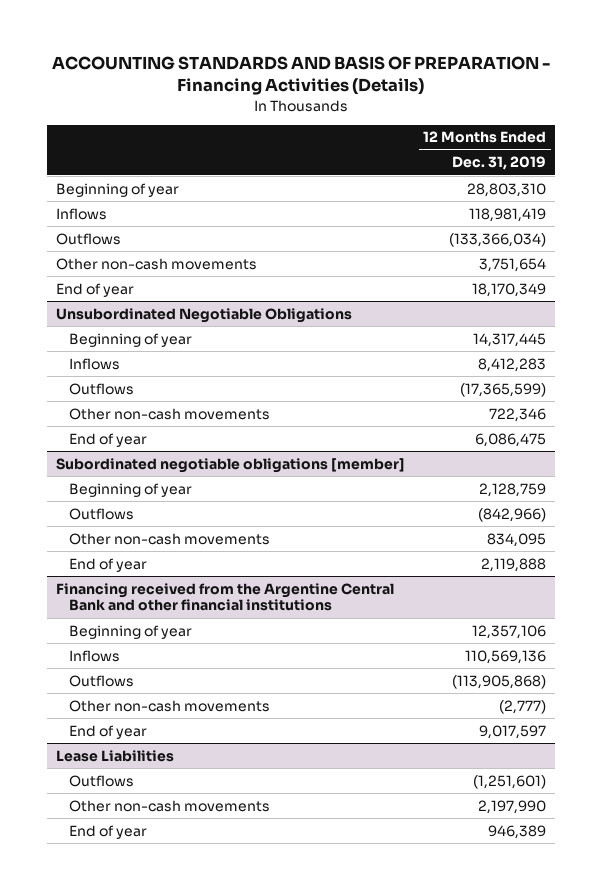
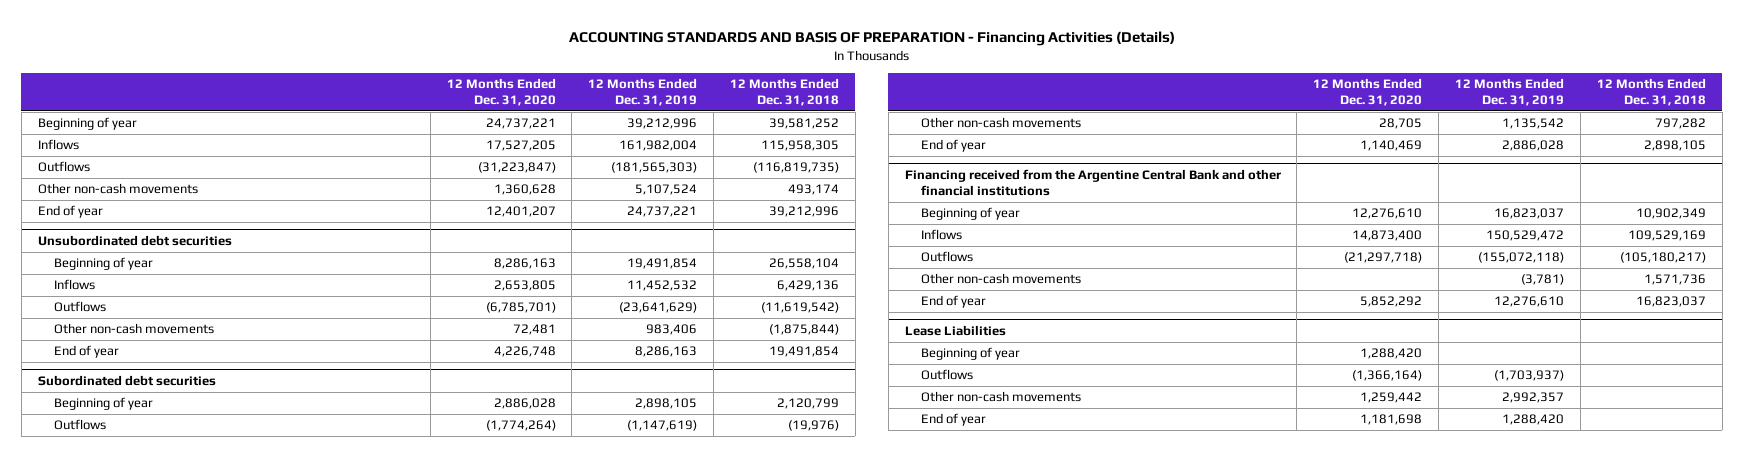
none -> [446,78,556,106] 12 Months Ended Dec. 31, 2020
none -> [730,78,840,106] 12 Months Ended Dec. 31, 2018
[56,307,353,323] Unsubordinated Negotiable Obligations -> none
[56,457,406,473] Subordinated negotiable obligations [member] -> none
[467,182,547,197] 28,803,310 -> [627,118,698,130] 39,212,996
[469,207,547,222] 118,981,419 -> [619,140,698,152] 161,982,004
[449,232,547,247] (133,366,034) -> [611,162,698,174] (181,565,303)
[479,257,547,272] 3,751,654 -> [635,184,698,196] 5,107,524
[472,282,547,297] 18,170,349 -> [627,206,698,218] 24,737,221
none -> [37,235,232,247] Unsubordinated debt securities
[473,332,547,347] 14,317,445 -> [627,258,698,270] 19,491,854
[478,357,547,372] 8,412,283 -> [627,280,698,292] 11,452,532
[460,382,547,397] (17,365,599) -> [619,302,698,314] (23,641,629)
[489,407,547,422] 722,346 -> [646,324,698,336] 983,406
[475,432,547,447] 6,086,475 -> [635,346,698,358] 8,286,163
none -> [37,375,216,387] Subordinated debt securities
[479,482,547,497] 2,128,759 -> [635,398,698,410] 2,898,105
[478,507,547,522] (842,966) -> [627,420,698,432] (1,147,619)
[487,532,547,547] 834,095 -> [1502,118,1565,130] 1,135,542
[481,557,547,572] 2,119,888 -> [1502,140,1565,152] 2,886,028
[472,624,547,639] 12,357,106 -> [1494,208,1565,220] 16,823,037
[465,649,547,664] 110,569,136 -> [1486,230,1565,242] 150,529,472
[452,674,547,689] (113,905,868) -> [1478,252,1565,264] (155,072,118)
[499,699,547,714] (2,777) -> [1521,274,1565,286] (3,781)
[479,724,547,739] 9,017,597 -> [1494,296,1565,308] 12,276,610
none -> [920,347,1020,361] Beginning of year
[473,774,547,789] (1,251,601) -> [1494,370,1565,382] (1,703,937)
[478,799,547,814] 2,197,990 -> [1502,392,1565,404] 2,992,357
[488,824,547,839] 946,389 -> [1502,414,1565,426] 1,288,420

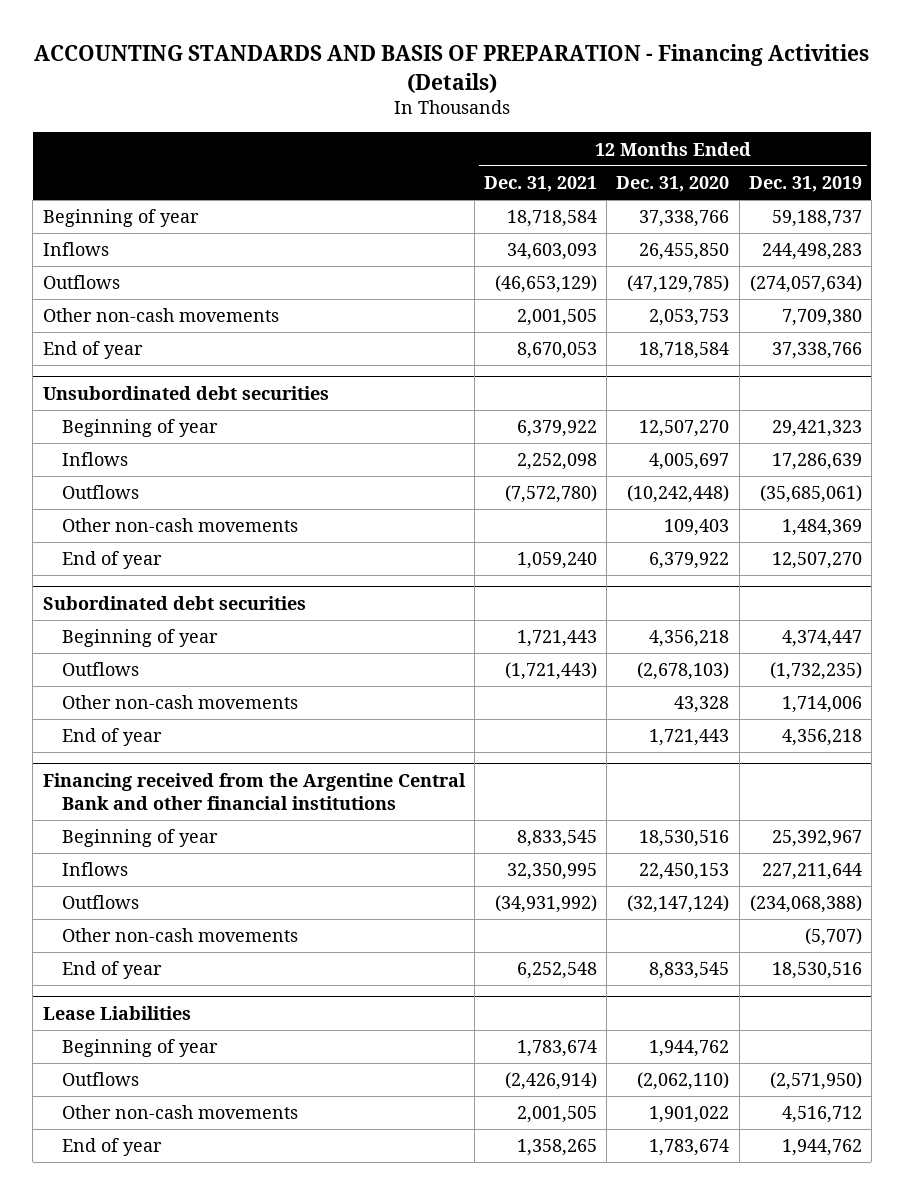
[730,78,840,106] 12 Months Ended Dec. 31, 2018 -> none
none -> [483,176,597,193] Dec. 31, 2021
[485,118,556,130] 24,737,221 -> [639,210,730,228] 37,338,766
[627,118,698,130] 39,212,996 -> [771,210,862,228] 59,188,737
[485,140,556,152] 17,527,205 -> [639,243,730,261] 26,455,850
[619,140,698,152] 161,982,004 -> [761,243,862,261] 244,498,283
[477,162,556,174] (31,223,847) -> [627,275,730,294] (47,129,785)
[611,162,698,174] (181,565,303) -> [749,275,862,294] (274,057,634)
[493,184,556,196] 1,360,628 -> [649,309,730,327] 2,053,753
[635,184,698,196] 5,107,524 -> [781,309,862,327] 7,709,380
[485,206,556,218] 12,401,207 -> [639,342,730,360] 18,718,584
[627,206,698,218] 24,737,221 -> [771,342,862,360] 37,338,766
[493,258,556,270] 8,286,163 -> [639,420,730,438] 12,507,270
[627,258,698,270] 19,491,854 -> [771,420,862,438] 29,421,323
[493,280,556,292] 2,653,805 -> [649,453,730,471] 4,005,697
[627,280,698,292] 11,452,532 -> [771,453,862,471] 17,286,639
[485,302,556,314] (6,785,701) -> [627,485,730,504] (10,242,448)
[619,302,698,314] (23,641,629) -> [759,485,862,504] (35,685,061)
[512,324,556,336] 72,481 -> [664,519,730,537] 109,403
[646,324,698,336] 983,406 -> [781,519,862,537] 1,484,369
[493,346,556,358] 4,226,748 -> [649,552,730,570] 6,379,922
[635,346,698,358] 8,286,163 -> [771,552,862,570] 12,507,270
[493,398,556,410] 2,886,028 -> [649,630,730,648] 4,356,218
[635,398,698,410] 2,898,105 -> [781,630,862,648] 4,374,447
[485,420,556,432] (1,774,264) -> [637,662,730,681] (2,678,103)
[627,420,698,432] (1,147,619) -> [769,662,862,681] (1,732,235)
[1379,118,1423,130] 28,705 -> [674,696,730,714] 43,328
[1502,118,1565,130] 1,135,542 -> [781,696,862,714] 1,714,006
[1360,140,1423,152] 1,140,469 -> [649,729,730,747] 1,721,443
[1502,140,1565,152] 2,886,028 -> [781,729,862,747] 4,356,218
[1352,208,1423,220] 12,276,610 -> [639,830,730,848] 18,530,516
[1494,208,1565,220] 16,823,037 -> [771,830,862,848] 25,392,967
[1352,230,1423,242] 14,873,400 -> [639,863,730,881] 22,450,153
[1486,230,1565,242] 150,529,472 -> [761,863,862,881] 227,211,644
[1344,252,1423,264] (21,297,718) -> [627,895,730,914] (32,147,124)
[1478,252,1565,264] (155,072,118) -> [749,895,862,914] (234,068,388)
[1521,274,1565,286] (3,781) -> [804,928,862,947] (5,707)
[1360,296,1423,308] 5,852,292 -> [649,962,730,980] 8,833,545
[1494,296,1565,308] 12,276,610 -> [771,962,862,980] 18,530,516
[1360,348,1423,360] 1,288,420 -> [649,1040,730,1058] 1,944,762
[1352,370,1423,382] (1,366,164) -> [637,1072,730,1091] (2,062,110)
[1494,370,1565,382] (1,703,937) -> [769,1072,862,1091] (2,571,950)
[1360,392,1423,404] 1,259,442 -> [649,1106,730,1124] 1,901,022
[1502,392,1565,404] 2,992,357 -> [781,1106,862,1124] 4,516,712
[1360,414,1423,426] 1,181,698 -> [649,1139,730,1157] 1,783,674
[1502,414,1565,426] 1,288,420 -> [781,1139,862,1157] 1,944,762

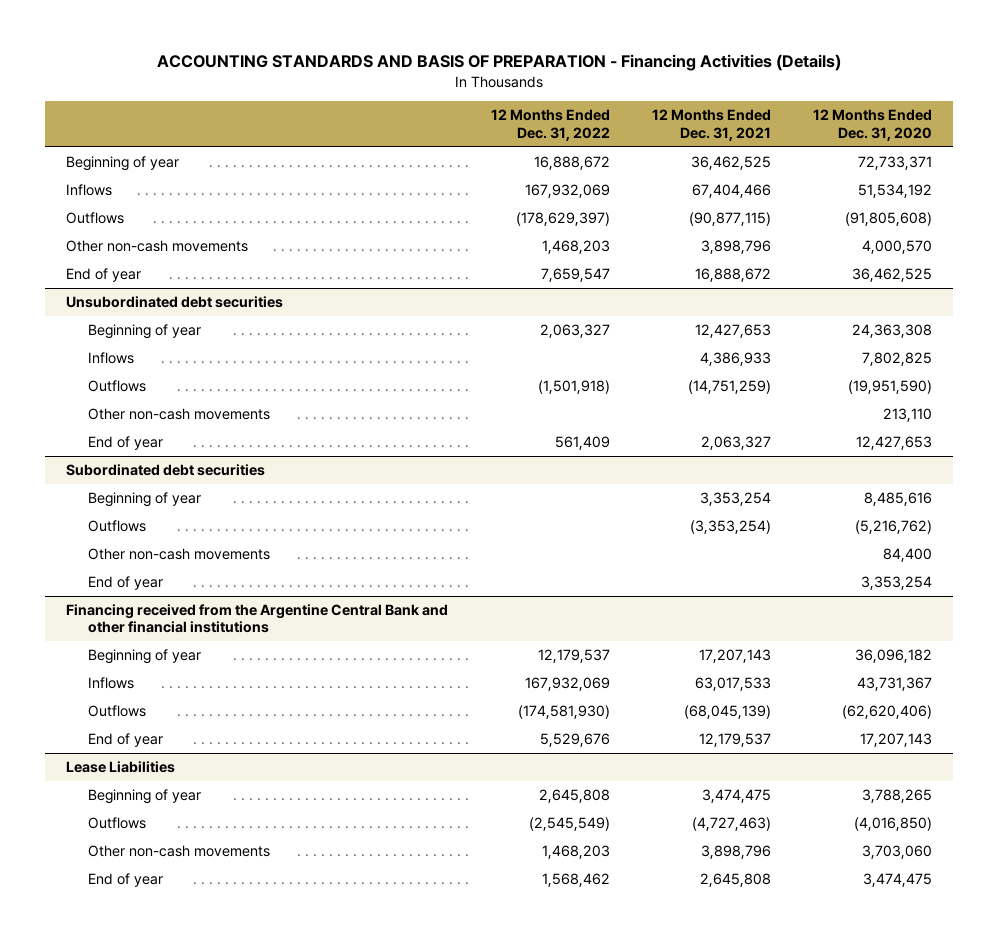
[748,176,862,193] Dec. 31, 2019 -> none
none -> [490,109,610,141] 12 Months Ended Dec. 31, 2022
[506,210,597,228] 18,718,584 -> [690,156,771,171] 36,462,525
[639,210,730,228] 37,338,766 -> [858,156,933,171] 72,733,371
[506,243,597,261] 34,603,093 -> [691,184,771,199] 67,404,466
[639,243,730,261] 26,455,850 -> [858,184,933,199] 51,534,192
[494,275,597,294] (46,653,129) -> [688,212,771,227] (90,877,115)
[627,275,730,294] (47,129,785) -> [845,212,933,227] (91,805,608)
[516,309,597,327] 2,001,505 -> [700,240,771,255] 3,898,796
[649,309,730,327] 2,053,753 -> [862,240,933,255] 4,000,570
[516,342,597,360] 8,670,053 -> [694,268,771,283] 16,888,672
[639,342,730,360] 18,718,584 -> [852,268,933,283] 36,462,525
[516,420,597,438] 6,379,922 -> [694,324,771,339] 12,427,653
[639,420,730,438] 12,507,270 -> [852,324,933,339] 24,363,308
[516,453,597,471] 2,252,098 -> [699,352,771,367] 4,386,933
[649,453,730,471] 4,005,697 -> [862,352,933,367] 7,802,825
[504,485,597,504] (7,572,780) -> [687,380,771,395] (14,751,259)
[627,485,730,504] (10,242,448) -> [848,380,933,395] (19,951,590)
[664,519,730,537] 109,403 -> [883,408,933,423] 213,110
[516,552,597,570] 1,059,240 -> [700,436,771,451] 2,063,327
[649,552,730,570] 6,379,922 -> [856,436,933,451] 12,427,653
[516,630,597,648] 1,721,443 -> [699,492,771,507] 3,353,254
[649,630,730,648] 4,356,218 -> [864,492,933,507] 8,485,616
[504,662,597,681] (1,721,443) -> [689,520,771,535] (3,353,254)
[637,662,730,681] (2,678,103) -> [855,520,933,535] (5,216,762)
[674,696,730,714] 43,328 -> [883,548,933,563] 84,400
[649,729,730,747] 1,721,443 -> [861,576,933,591] 3,353,254
[62,928,299,943] Other non-cash movements -> none
[516,830,597,848] 8,833,545 -> [698,649,771,664] 17,207,143
[639,830,730,848] 18,530,516 -> [855,649,933,664] 36,096,182
[506,863,597,881] 32,350,995 -> [694,677,771,692] 63,017,533
[639,863,730,881] 22,450,153 -> [857,677,933,692] 43,731,367
[494,895,597,914] (34,931,992) -> [683,705,771,720] (68,045,139)
[627,895,730,914] (32,147,124) -> [842,705,933,720] (62,620,406)
[516,962,597,980] 6,252,548 -> [698,733,771,748] 12,179,537
[649,962,730,980] 8,833,545 -> [860,733,933,748] 17,207,143
[516,1040,597,1058] 1,783,674 -> [701,789,771,804] 3,474,475
[649,1040,730,1058] 1,944,762 -> [862,789,933,804] 3,788,265
[504,1072,597,1091] (2,426,914) -> [691,817,771,832] (4,727,463)
[637,1072,730,1091] (2,062,110) -> [854,817,933,832] (4,016,850)
[516,1106,597,1124] 2,001,505 -> [700,845,771,860] 3,898,796
[649,1106,730,1124] 1,901,022 -> [862,845,933,860] 3,703,060
[516,1139,597,1157] 1,358,265 -> [699,873,771,888] 2,645,808
[649,1139,730,1157] 1,783,674 -> [863,873,933,888] 3,474,475

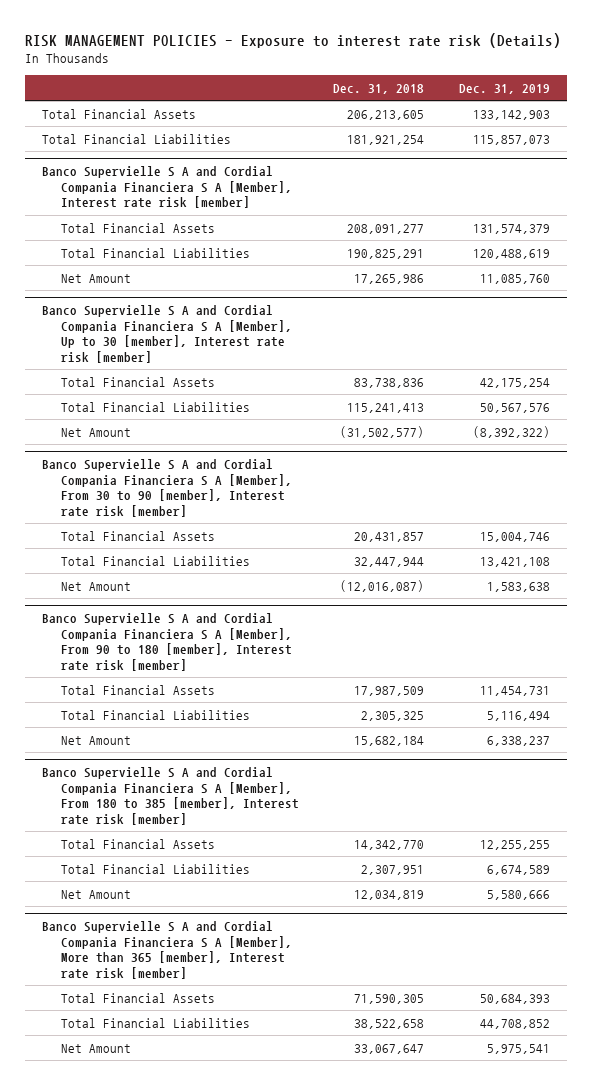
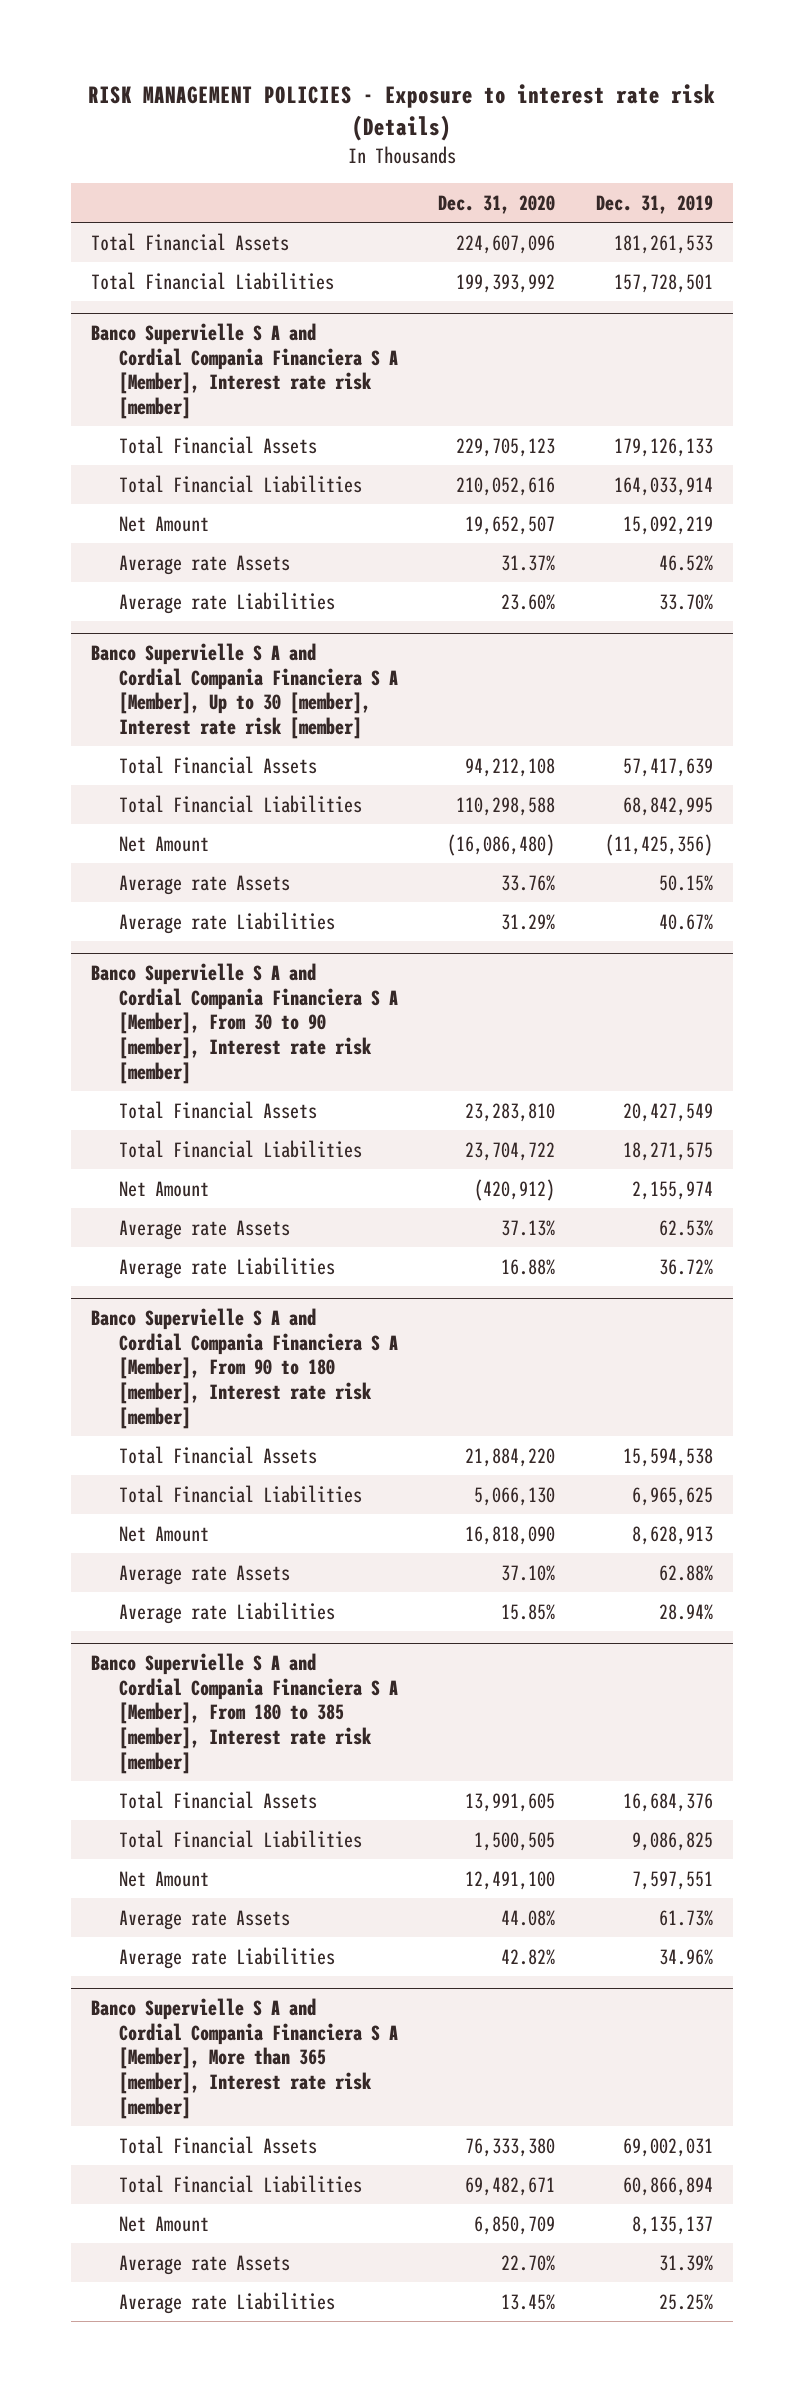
[333,83,425,94] Dec. 31, 2018 -> none
none -> [438,194,556,214] Dec. 31, 2020
[473,109,551,120] 133,142,903 -> [613,234,713,254] 181,261,533
[473,134,551,145] 115,857,073 -> [613,273,713,293] 157,728,501
[473,223,551,234] 131,574,379 -> [613,437,713,457] 179,126,133
[473,248,551,259] 120,488,619 -> [613,476,713,496] 164,033,914
[480,273,551,284] 11,085,760 -> [622,515,713,535] 15,092,219
none -> [118,554,290,575] Average rate Assets
none -> [118,591,335,614] Average rate Liabilities
[480,377,551,388] 42,175,254 -> [622,757,713,777] 57,417,639
[480,402,551,413] 50,567,576 -> [622,796,713,816] 68,842,995
[473,425,551,438] (8,392,322) -> [604,833,713,856] (11,425,356)
none -> [118,874,290,895] Average rate Assets
none -> [118,911,335,934] Average rate Liabilities
[480,531,551,542] 15,004,746 -> [622,1102,713,1122] 20,427,549
[480,556,551,567] 13,421,108 -> [622,1141,713,1161] 18,271,575
[487,581,551,592] 1,583,638 -> [631,1180,713,1200] 2,155,974
none -> [118,1219,290,1240] Average rate Assets
none -> [118,1256,335,1279] Average rate Liabilities
[480,685,551,696] 11,454,731 -> [622,1447,713,1467] 15,594,538
[487,710,551,721] 5,116,494 -> [631,1486,713,1506] 6,965,625
[487,735,551,746] 6,338,237 -> [631,1525,713,1545] 8,628,913
none -> [118,1564,290,1585] Average rate Assets
none -> [118,1601,335,1624] Average rate Liabilities
[480,839,551,850] 12,255,255 -> [622,1792,713,1812] 16,684,376
[487,864,551,875] 6,674,589 -> [631,1831,713,1851] 9,086,825
[487,889,551,900] 5,580,666 -> [631,1870,713,1890] 7,597,551
none -> [118,1909,290,1930] Average rate Assets
none -> [118,1946,335,1969] Average rate Liabilities
[480,993,551,1004] 50,684,393 -> [622,2137,713,2157] 69,002,031
[480,1018,551,1029] 44,708,852 -> [622,2176,713,2196] 60,866,894
[487,1043,551,1054] 5,975,541 -> [631,2215,713,2235] 8,135,137
none -> [118,2254,290,2275] Average rate Assets
none -> [118,2291,335,2314] Average rate Liabilities

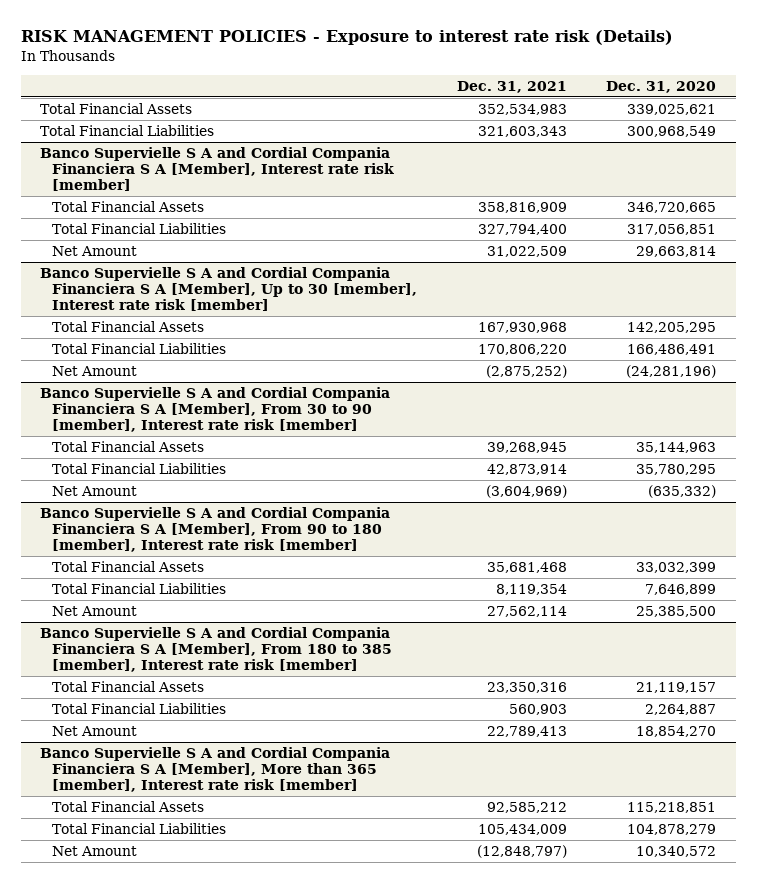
[595,194,713,214] Dec. 31, 2019 -> none
none -> [456,81,567,94] Dec. 31, 2021
[456,234,556,254] 224,607,096 -> [627,103,717,115] 339,025,621
[456,273,556,293] 199,393,992 -> [627,125,717,137] 300,968,549
[118,554,290,575] Average rate Assets -> none
[118,591,335,614] Average rate Liabilities -> none
[456,437,556,457] 229,705,123 -> [627,201,717,213] 346,720,665
[456,476,556,496] 210,052,616 -> [627,223,717,235] 317,056,851
[465,515,556,535] 19,652,507 -> [636,245,717,257] 29,663,814
[118,874,290,895] Average rate Assets -> none
[118,911,335,934] Average rate Liabilities -> none
[465,757,556,777] 94,212,108 -> [627,321,717,333] 142,205,295
[456,796,556,816] 110,298,588 -> [627,343,717,355] 166,486,491
[447,833,556,856] (16,086,480) -> [626,364,717,378] (24,281,196)
[118,1219,290,1240] Average rate Assets -> none
[118,1256,335,1279] Average rate Liabilities -> none
[465,1102,556,1122] 23,283,810 -> [636,441,717,453] 35,144,963
[465,1141,556,1161] 23,704,722 -> [636,463,717,475] 35,780,295
[474,1178,556,1201] (420,912) -> [648,484,717,498] (635,332)
[118,1564,290,1585] Average rate Assets -> none
[118,1601,335,1624] Average rate Liabilities -> none
[465,1447,556,1467] 21,884,220 -> [636,561,717,573] 33,032,399
[474,1486,556,1506] 5,066,130 -> [645,583,717,595] 7,646,899
[465,1525,556,1545] 16,818,090 -> [636,605,717,617] 25,385,500
[118,1909,290,1930] Average rate Assets -> none
[118,1946,335,1969] Average rate Liabilities -> none
[465,1792,556,1812] 13,991,605 -> [636,681,717,693] 21,119,157
[474,1831,556,1851] 1,500,505 -> [645,703,717,715] 2,264,887
[465,1870,556,1890] 12,491,100 -> [636,725,717,737] 18,854,270
[118,2254,290,2275] Average rate Assets -> none
[118,2291,335,2314] Average rate Liabilities -> none
[465,2137,556,2157] 76,333,380 -> [627,801,717,813] 115,218,851
[465,2176,556,2196] 69,482,671 -> [627,823,717,835] 104,878,279
[474,2215,556,2235] 6,850,709 -> [636,845,717,857] 10,340,572

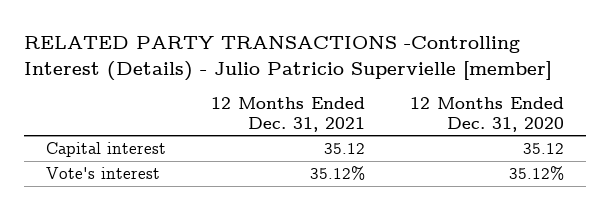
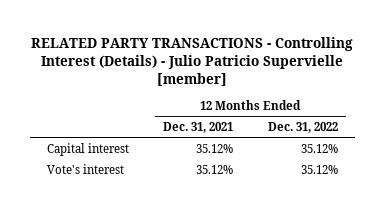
[23,36,552,81] RELATED PARTY TRANSACTIONS -Controlling Interest (Details) - Julio Patricio Supervielle [member] -> [31,36,354,87] RELATED PARTY TRANSACTIONS - Controlling Interest (Details) - Julio Patricio Supervielle [member]
[409,97,564,132] 12 Months Ended Dec. 31, 2020 -> none
none -> [267,122,338,134] Dec. 31, 2022
[323,143,365,155] 35.12 -> [196,143,234,153] 35.12%

